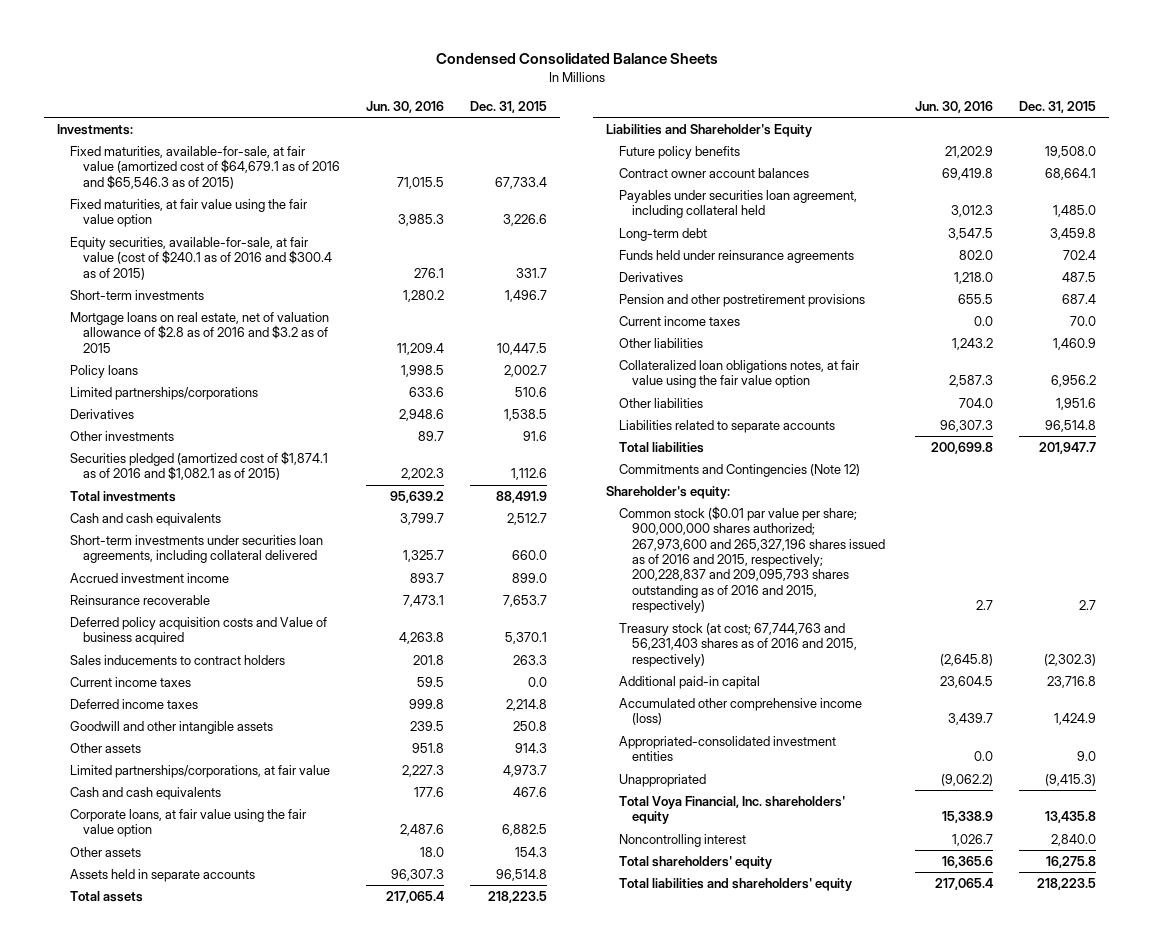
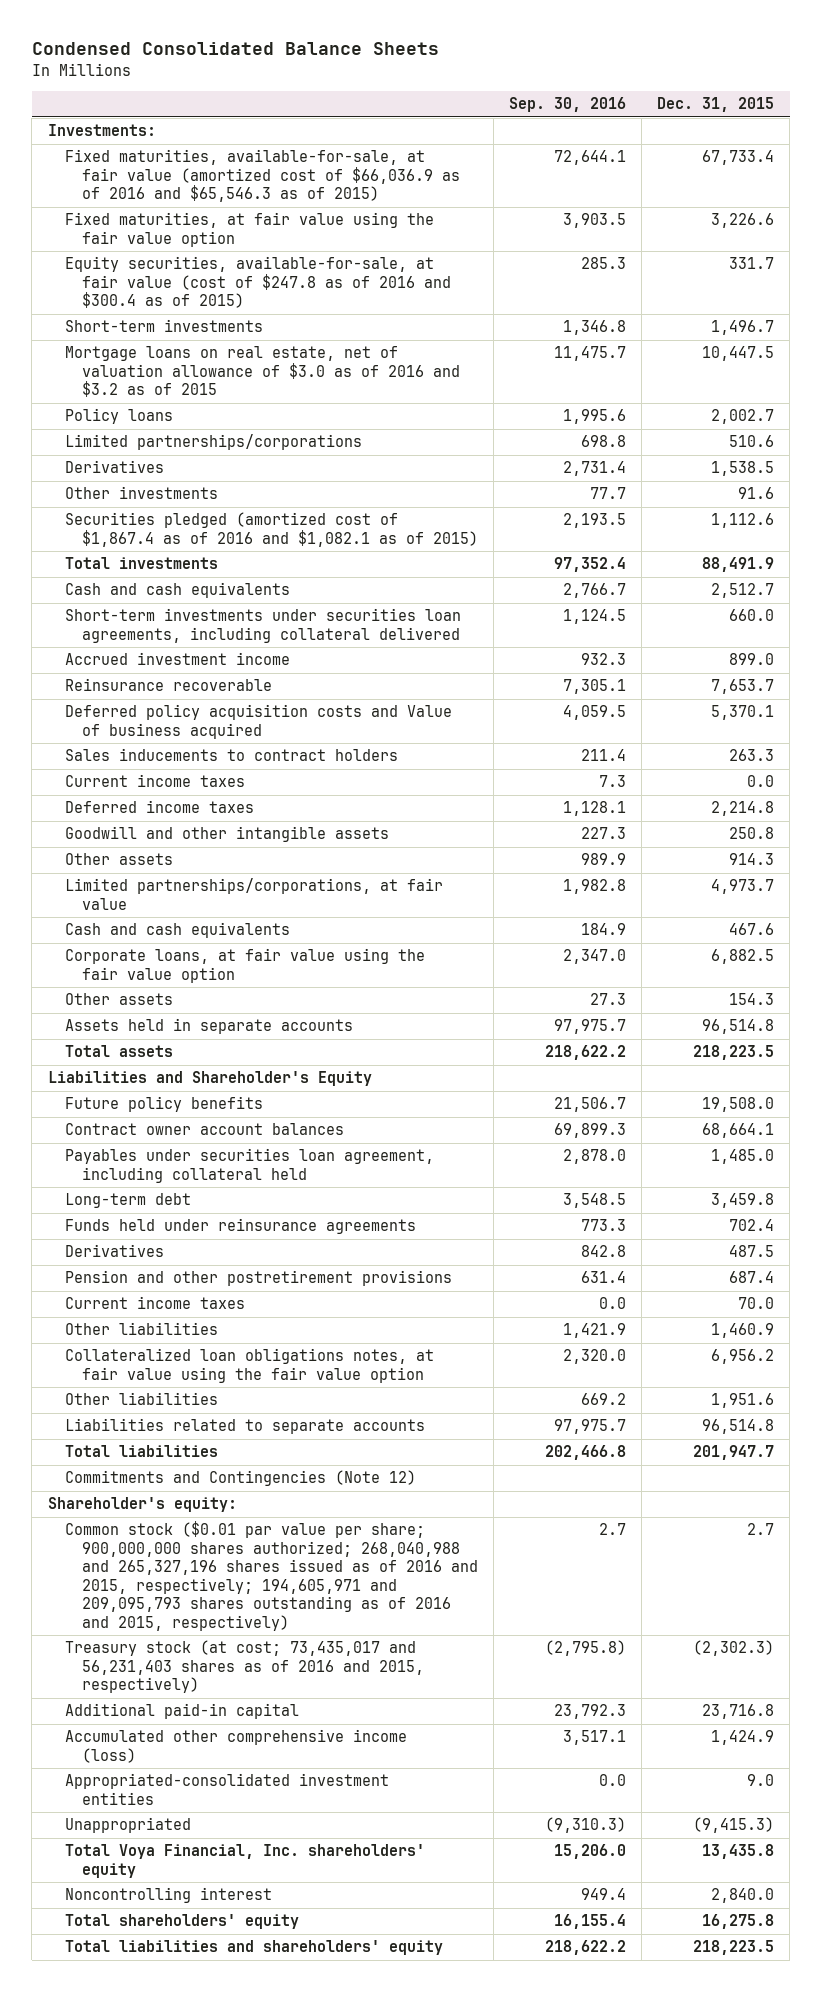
[366,100,445,113] Jun. 30, 2016 -> none
none -> [508,97,626,113] Sep. 30, 2016
[69,145,340,189] Fixed maturities, available-for-sale, at fair value (amortized cost of $64,679.1 as of 2016 and $65,546.3 as of 2015) -> [64,149,460,203] Fixed maturities, available-for-sale, at fair value (amortized cost of $66,036.9 as of 2016 and $65,546.3 as of 2015)
[69,236,332,280] Equity securities, available-for-sale, at fair value (cost of $240.1 as of 2016 and $300.4 as of 2015) -> [64,256,451,309] Equity securities, available-for-sale, at fair value (cost of $247.8 as of 2016 and $300.4 as of 2015)
[69,311,329,353] Mortgage loans on real estate, net of valuation allowance of $2.8 as of 2016 and $3.2 as of 2015 -> [64,346,460,398] Mortgage loans on real estate, net of valuation allowance of $3.0 as of 2016 and $3.2 as of 2015
[69,450,328,481] Securities pledged (amortized cost of $1,874.1 as of 2016 and $1,082.1 as of 2015) -> [64,512,478,547] Securities pledged (amortized cost of $1,867.4 as of 2016 and $1,082.1 as of 2015)
[618,505,885,614] Common stock ($0.01 par value per share; 900,000,000 shares authorized; 267,973,600 and 265,327,196 shares issued as of 2016 and 2015, respectively; 200,228,837 and 209,095,793 shares outstanding as of 2016 and 2015, respectively) -> [64,1521,478,1631] Common stock ($0.01 par value per share; 900,000,000 shares authorized; 268,040,988 and 265,327,196 shares issued as of 2016 and 2015, respectively; 194,605,971 and 209,095,793 shares outstanding as of 2016 and 2015, respectively)
[618,622,857,667] Treasury stock (at cost; 67,744,763 and 56,231,403 shares as of 2016 and 2015, respectively) -> [64,1640,424,1694] Treasury stock (at cost; 73,435,017 and 56,231,403 shares as of 2016 and 2015, respectively)

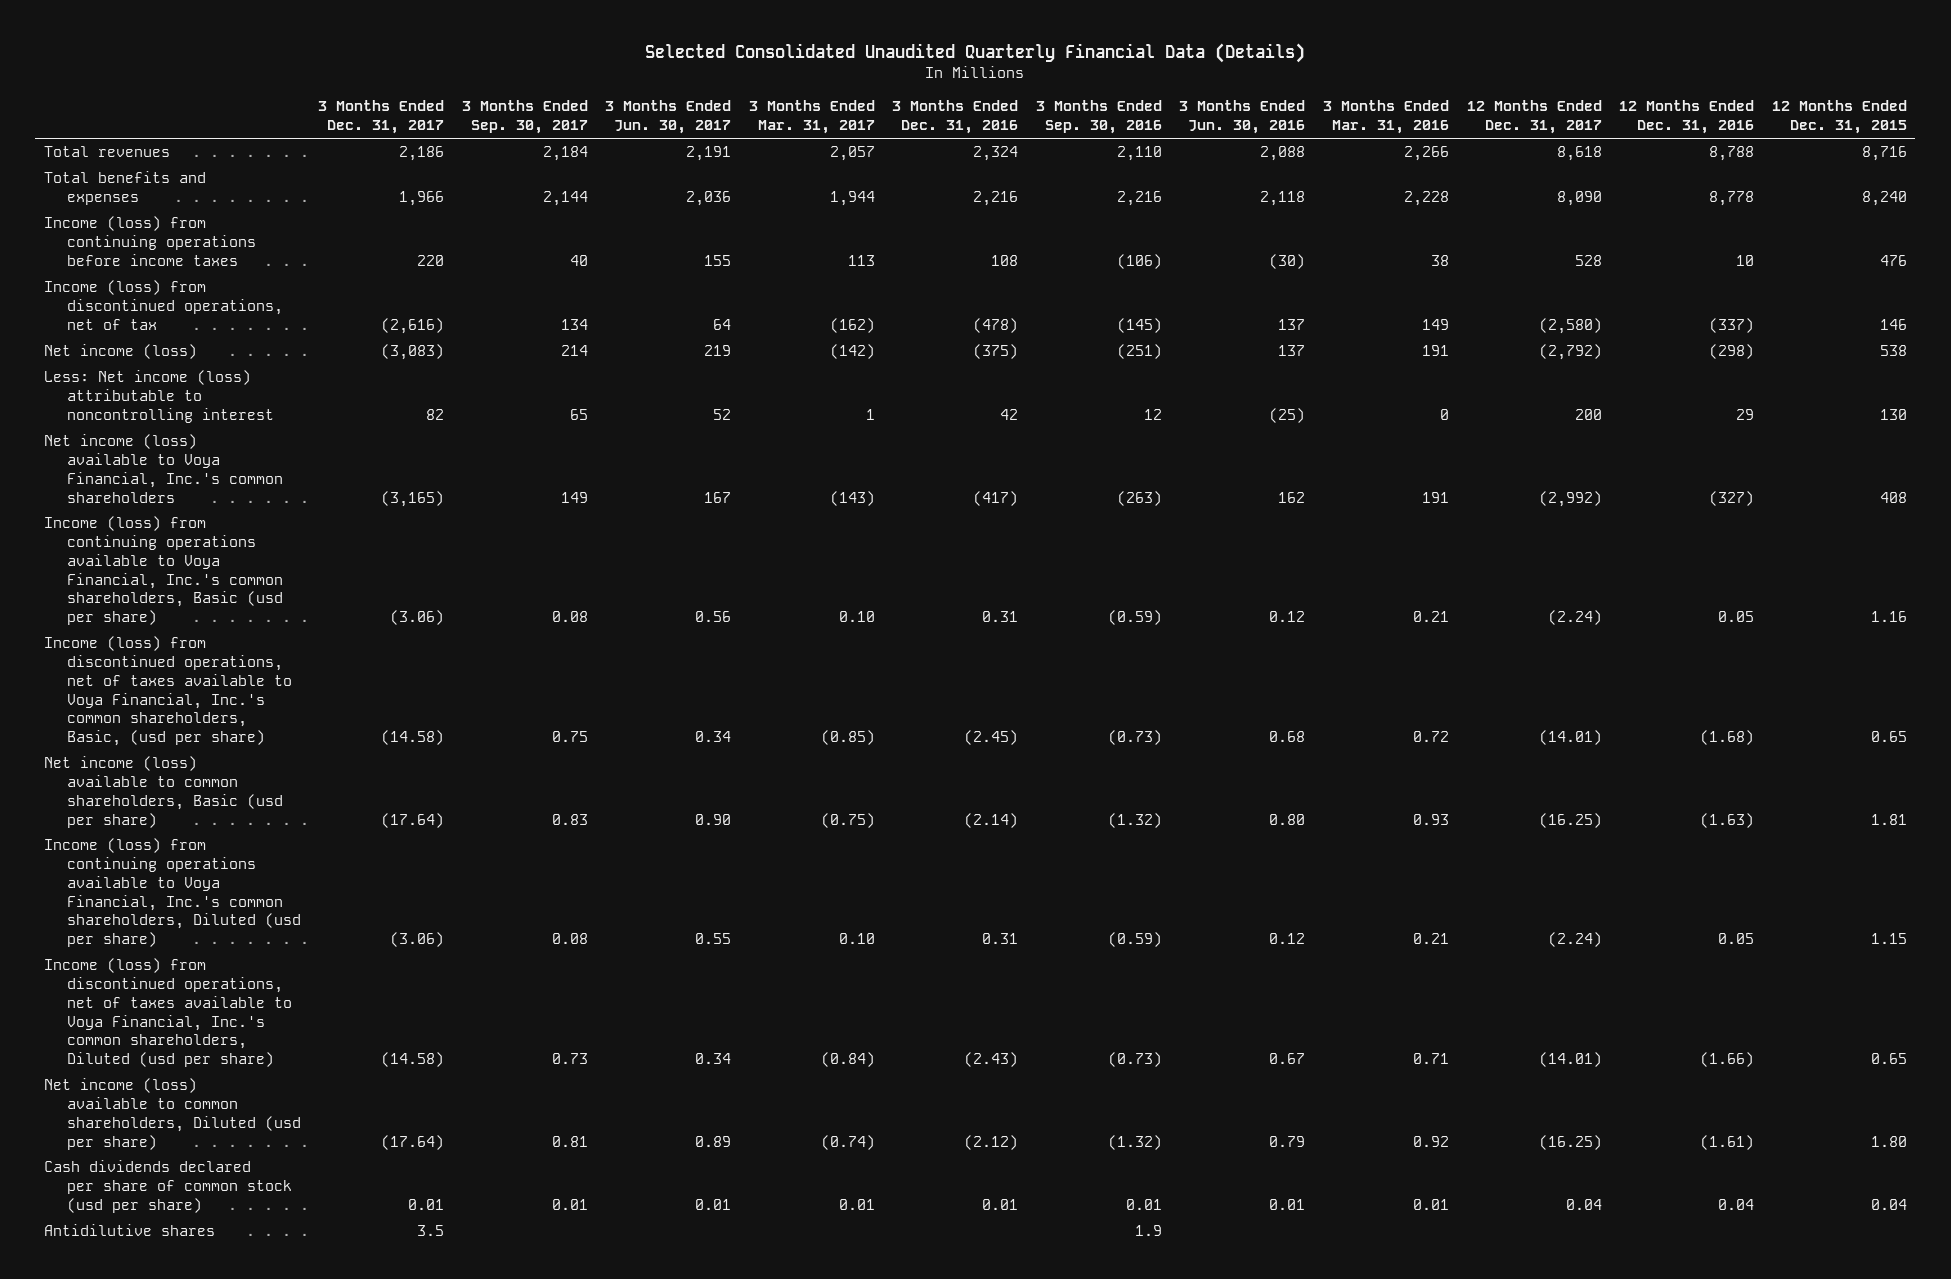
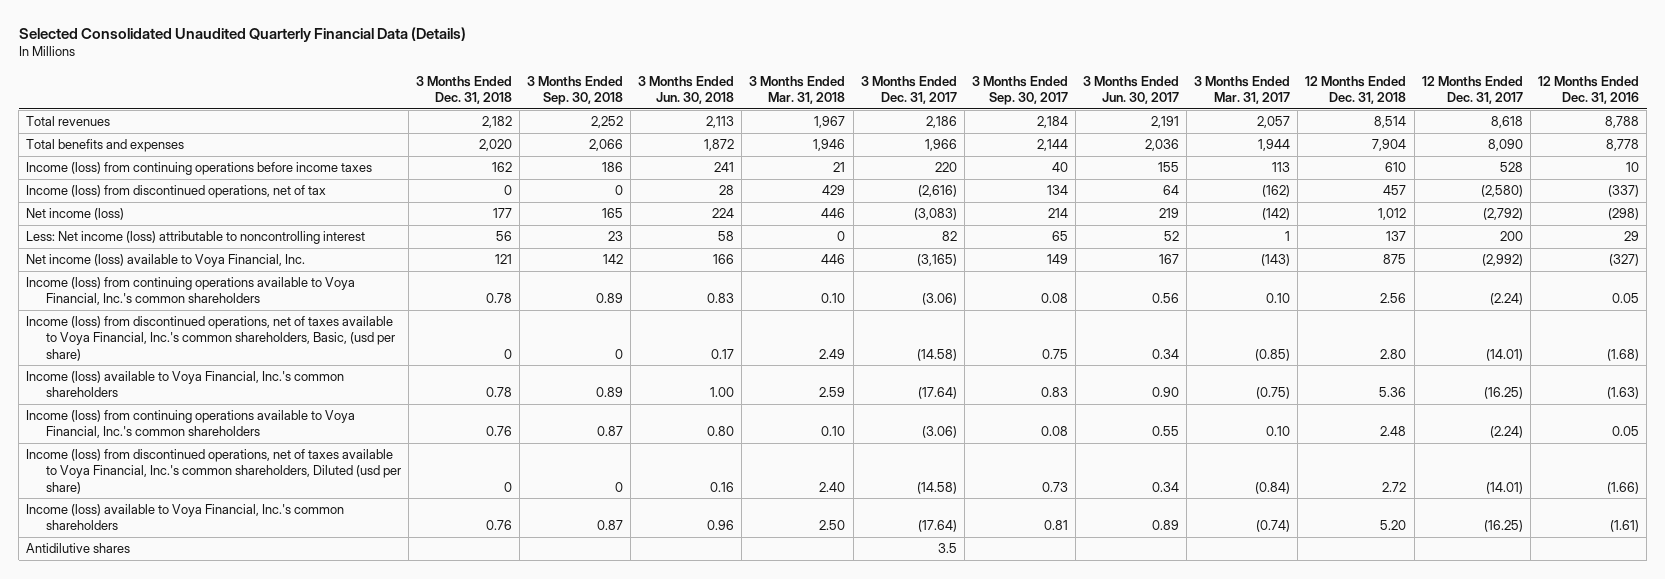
[892,100,1019,135] 3 Months Ended Dec. 31, 2016 -> none
[1035,100,1162,135] 3 Months Ended Sep. 30, 2016 -> none
[1179,100,1306,135] 3 Months Ended Jun. 30, 2016 -> none
[1323,100,1450,135] 3 Months Ended Mar. 31, 2016 -> none
[1771,100,1907,135] 12 Months Ended Dec. 31, 2015 -> none
none -> [415,75,512,104] 3 Months Ended Dec. 31, 2018
none -> [526,75,623,105] 3 Months Ended Sep. 30, 2018
none -> [638,75,735,104] 3 Months Ended Jun. 30, 2018
none -> [749,75,846,104] 3 Months Ended Mar. 31, 2018
none -> [1305,75,1407,104] 12 Months Ended Dec. 31, 2018
[44,434,283,503] Net income (loss) available to Voya Financial, Inc.'s common shareholders -> [26,254,306,268] Net income (loss) available to Voya Financial, Inc.
[44,516,283,626] Income (loss) from continuing operations available to Voya Financial, Inc.'s common shareholders, Basic (usd per share) -> [26,277,356,306] Income (loss) from continuing operations available to Voya Financial, Inc.'s common shareholders
[44,756,283,828] Net income (loss) available to common shareholders, Basic (usd per share) -> [26,371,345,398] Income (loss) available to Voya Financial, Inc.'s common shareholders
[44,838,301,948] Income (loss) from continuing operations available to Voya Financial, Inc.'s common shareholders, Diluted (usd per share) -> [26,410,356,439] Income (loss) from continuing operations available to Voya Financial, Inc.'s common shareholders
[44,1160,292,1213] Cash dividends declared per share of common stock (usd per share) -> none
[44,1078,301,1150] Net income (loss) available to common shareholders, Diluted (usd per share) -> [26,504,345,531] Income (loss) available to Voya Financial, Inc.'s common shareholders

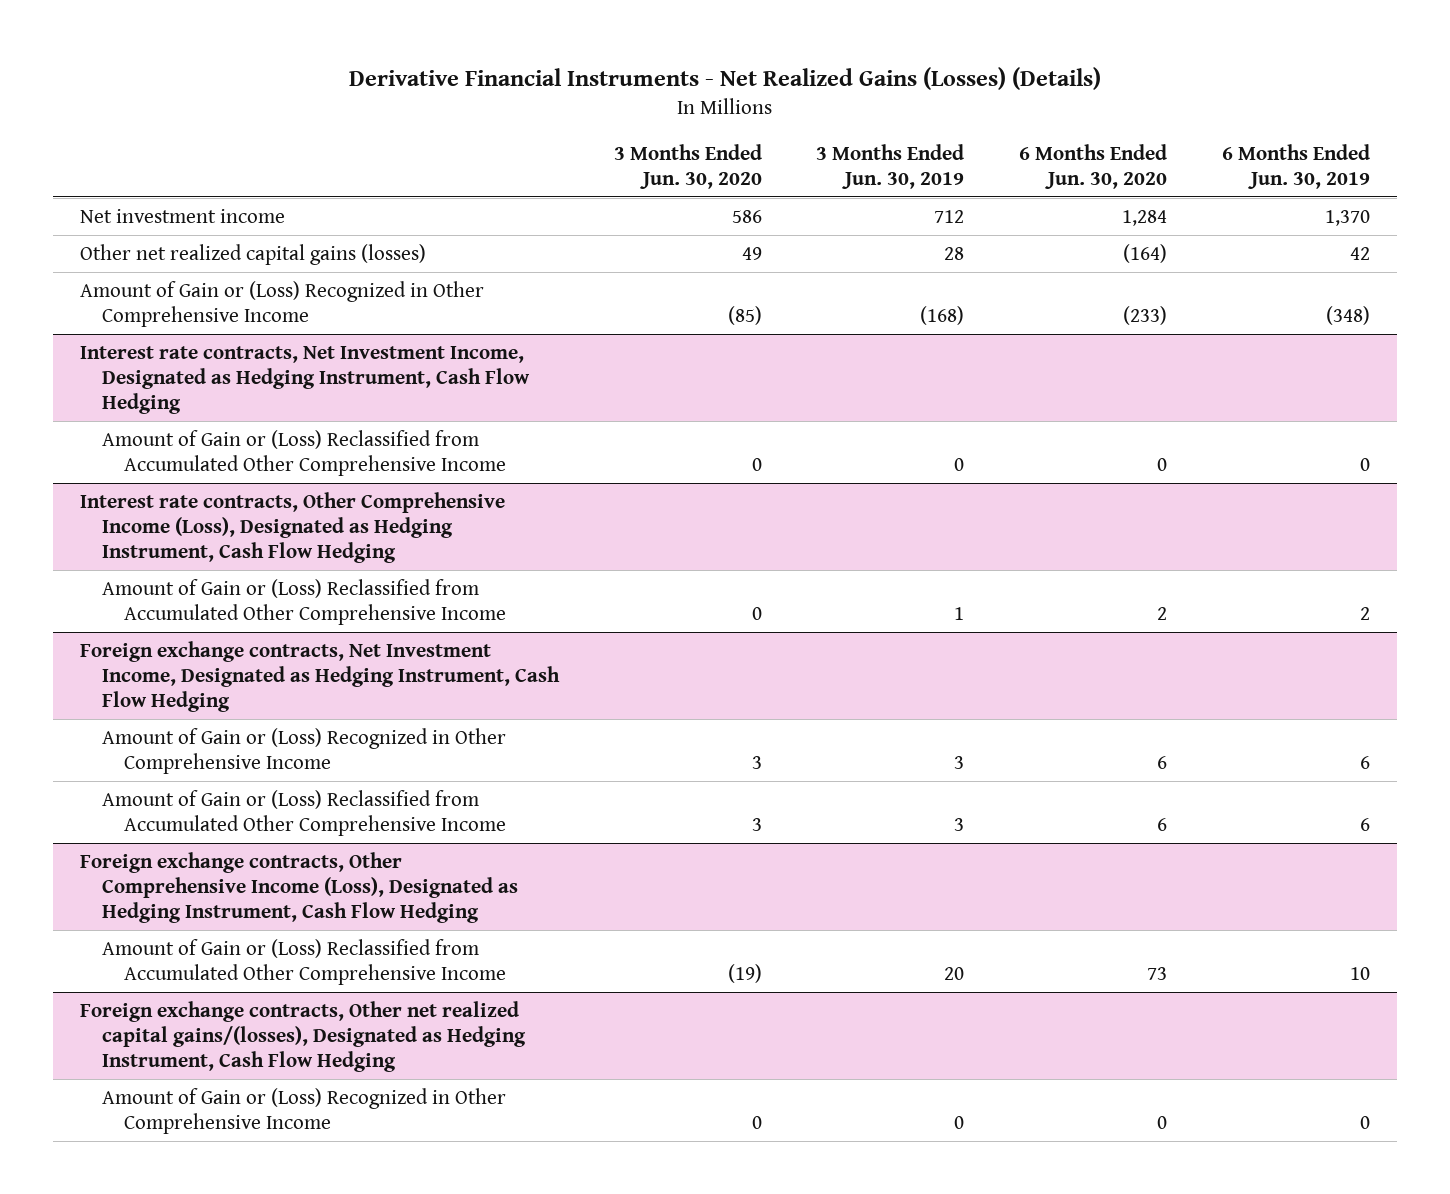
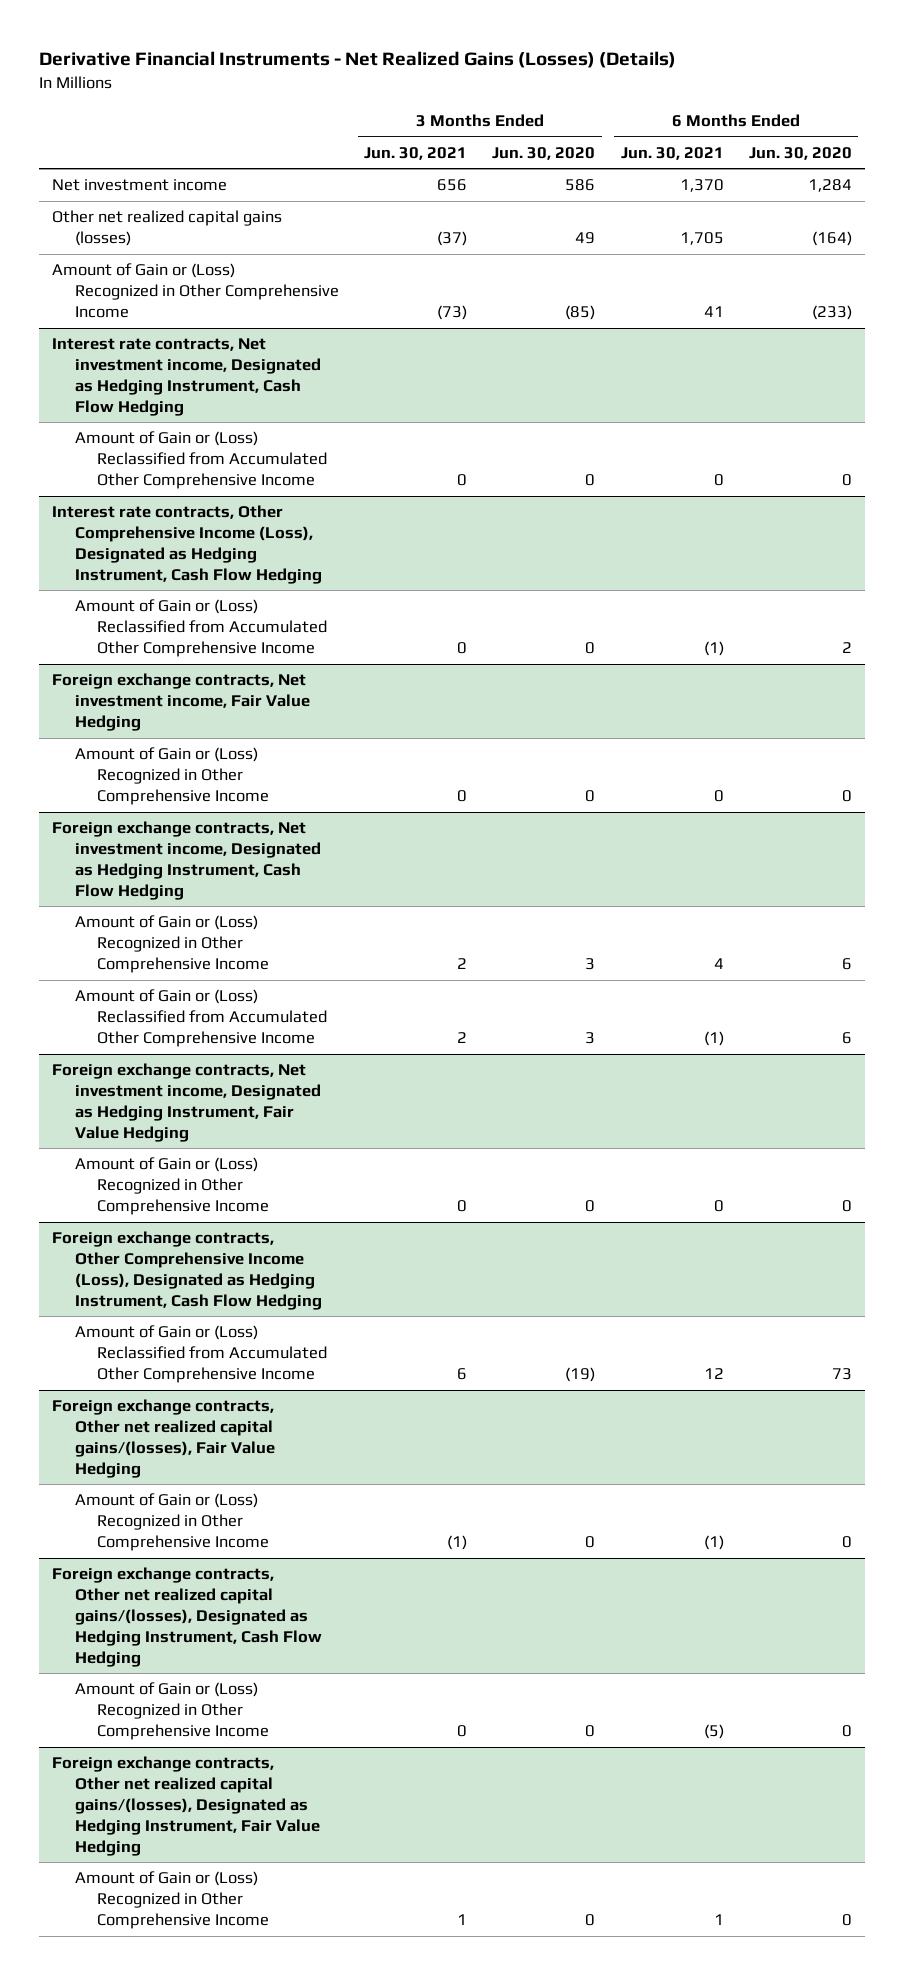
[816,143,965,190] 3 Months Ended Jun. 30, 2019 -> none
[1221,143,1370,190] 6 Months Ended Jun. 30, 2019 -> none
none -> [363,146,467,160] Jun. 30, 2021
none -> [620,146,724,160] Jun. 30, 2021
[80,345,531,415] Interest rate contracts, Net Investment Income, Designated as Hedging Instrument, Cash Flow Hedging -> [51,338,321,416] Interest rate contracts, Net investment income, Designated as Hedging Instrument, Cash Flow Hedging
none -> [51,673,310,732] Foreign exchange contracts, Net investment income, Fair Value Hedging
none -> [74,747,270,806] Amount of Gain or (Loss) Recognized in Other Comprehensive Income
[80,640,561,713] Foreign exchange contracts, Net Investment Income, Designated as Hedging Instrument, Cash Flow Hedging -> [51,821,321,900] Foreign exchange contracts, Net investment income, Designated as Hedging Instrument, Cash Flow Hedging
none -> [51,1063,321,1142] Foreign exchange contracts, Net investment income, Designated as Hedging Instrument, Fair Value Hedging
none -> [74,1157,270,1216] Amount of Gain or (Loss) Recognized in Other Comprehensive Income
none -> [51,1399,275,1478] Foreign exchange contracts, Other net realized capital gains/(losses), Fair Value Hedging
none -> [74,1493,270,1552] Amount of Gain or (Loss) Recognized in Other Comprehensive Income
none -> [51,1756,320,1856] Foreign exchange contracts, Other net realized capital gains/(losses), Designated as Hedging Instrument, Fair Value Hedging
none -> [74,1871,270,1930] Amount of Gain or (Loss) Recognized in Other Comprehensive Income

